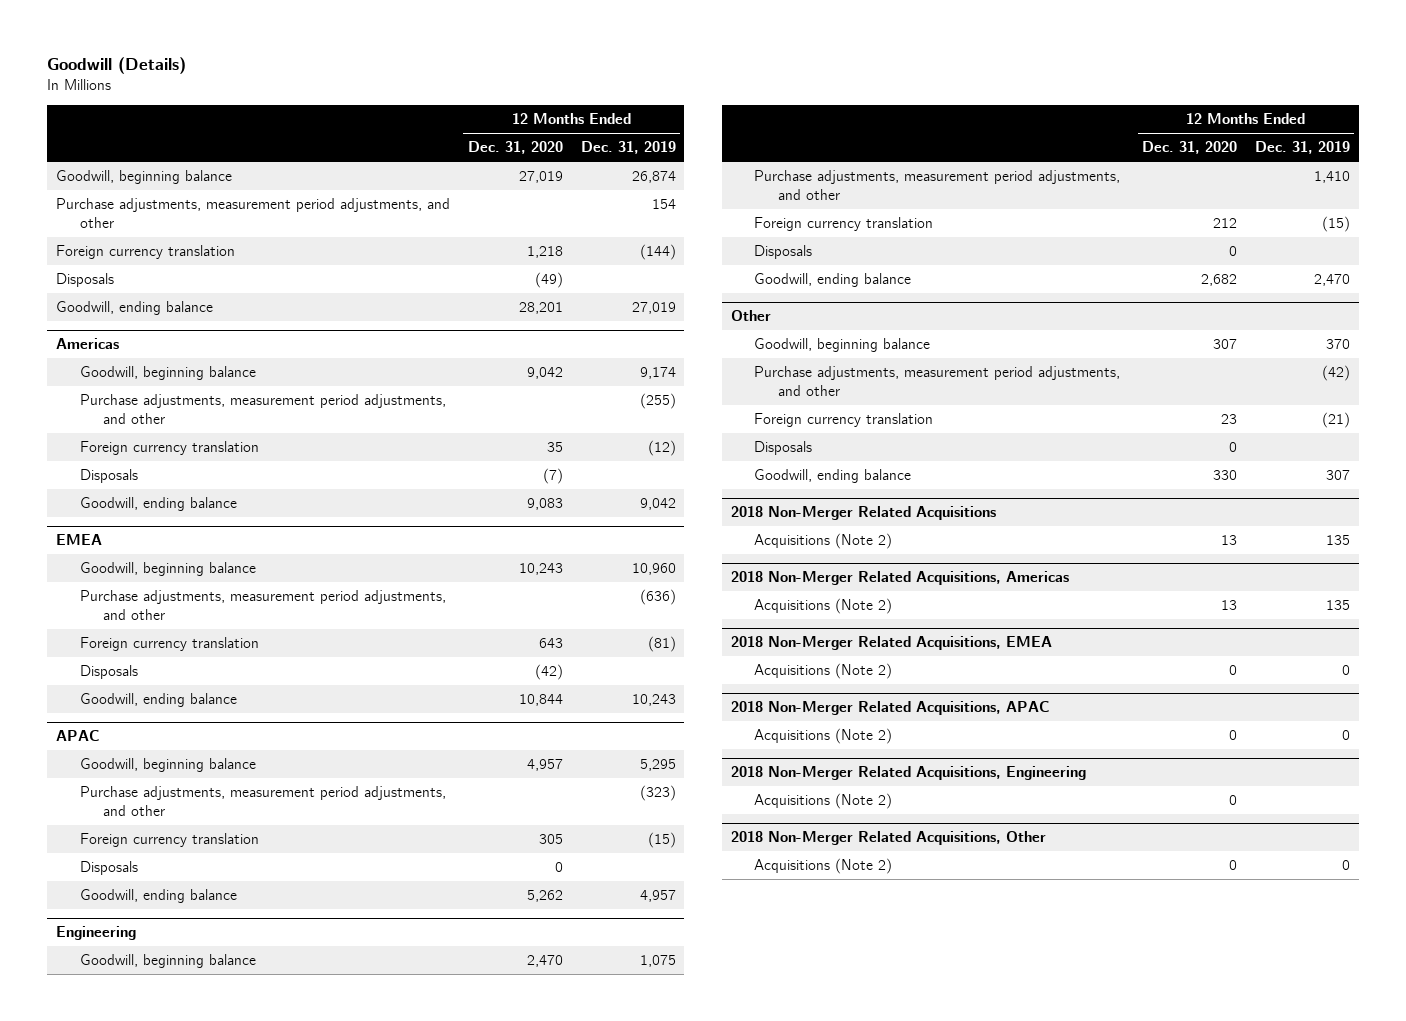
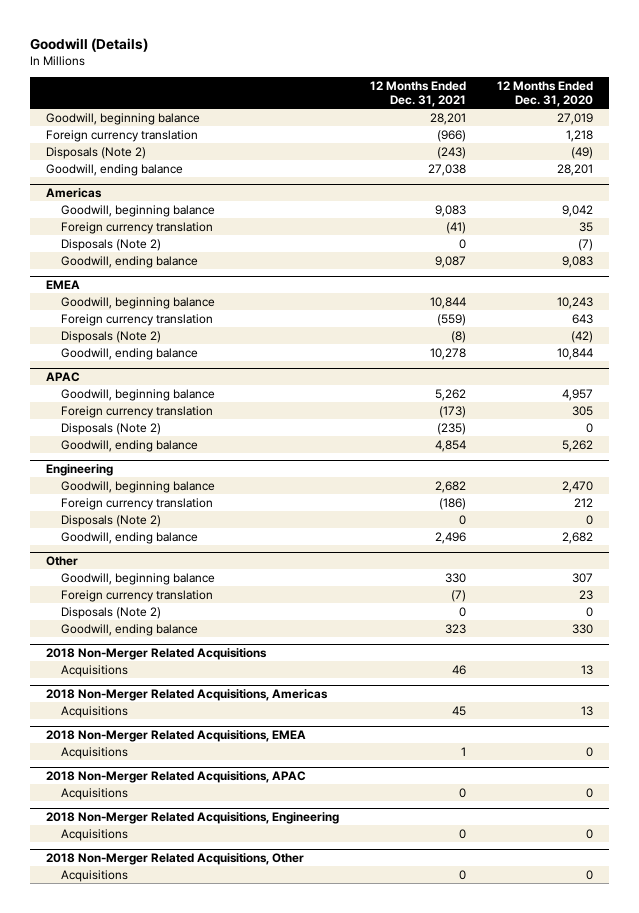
[580,141,676,155] Dec. 31, 2019 -> none
none -> [369,80,466,108] 12 Months Ended Dec. 31, 2021
[56,198,451,228] Purchase adjustments, measurement period adjustments, and other -> none
[56,273,115,288] Disposals -> [45,146,146,159] Disposals (Note 2)
[79,394,446,424] Purchase adjustments, measurement period adjustments, and other -> none
[79,469,138,484] Disposals -> [61,238,162,251] Disposals (Note 2)
[79,590,446,620] Purchase adjustments, measurement period adjustments, and other -> none
[79,665,138,680] Disposals -> [61,330,162,343] Disposals (Note 2)
[79,786,446,816] Purchase adjustments, measurement period adjustments, and other -> none
[79,861,138,876] Disposals -> [61,422,162,435] Disposals (Note 2)
[754,170,1121,200] Purchase adjustments, measurement period adjustments, and other -> none
[754,245,813,260] Disposals -> [61,514,162,527] Disposals (Note 2)
[754,366,1121,396] Purchase adjustments, measurement period adjustments, and other -> none
[754,441,813,456] Disposals -> [61,606,162,619] Disposals (Note 2)
[754,533,893,550] Acquisitions (Note 2) -> [61,664,129,677] Acquisitions
[754,598,893,615] Acquisitions (Note 2) -> [61,705,129,718] Acquisitions
[754,663,893,680] Acquisitions (Note 2) -> [61,746,129,759] Acquisitions
[754,728,893,745] Acquisitions (Note 2) -> [61,787,129,800] Acquisitions
[754,793,893,810] Acquisitions (Note 2) -> [61,828,129,841] Acquisitions
[754,858,893,875] Acquisitions (Note 2) -> [61,869,129,882] Acquisitions

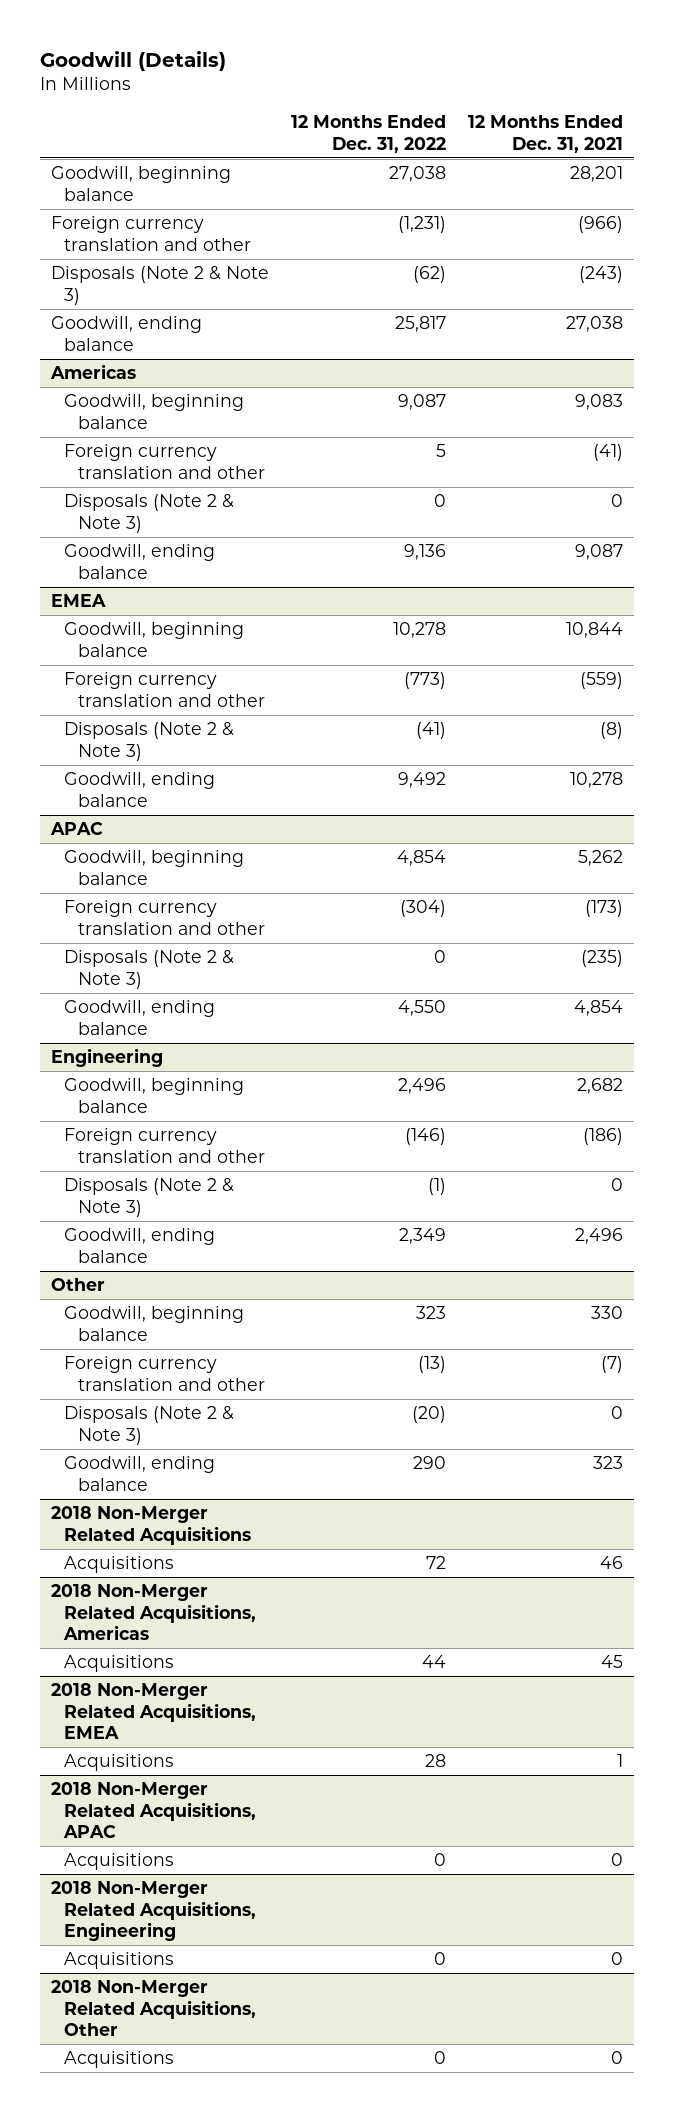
[497,80,594,108] 12 Months Ended Dec. 31, 2020 -> none
none -> [290,115,446,153] 12 Months Ended Dec. 31, 2022
[45,129,198,142] Foreign currency translation -> [50,216,252,251] Foreign currency translation and other
[45,146,146,159] Disposals (Note 2) -> [50,266,269,305] Disposals (Note 2 & Note 3)
[61,221,214,234] Foreign currency translation -> [64,444,265,479] Foreign currency translation and other
[61,238,162,251] Disposals (Note 2) -> [64,494,235,533] Disposals (Note 2 & Note 3)
[61,313,214,326] Foreign currency translation -> [64,672,265,707] Foreign currency translation and other
[61,330,162,343] Disposals (Note 2) -> [64,722,235,761] Disposals (Note 2 & Note 3)
[61,405,214,418] Foreign currency translation -> [64,900,265,935] Foreign currency translation and other
[61,422,162,435] Disposals (Note 2) -> [64,950,235,989] Disposals (Note 2 & Note 3)
[61,497,214,510] Foreign currency translation -> [64,1128,265,1163] Foreign currency translation and other
[61,514,162,527] Disposals (Note 2) -> [64,1178,235,1217] Disposals (Note 2 & Note 3)
[61,589,214,602] Foreign currency translation -> [64,1356,265,1391] Foreign currency translation and other
[61,606,162,619] Disposals (Note 2) -> [64,1406,235,1445] Disposals (Note 2 & Note 3)

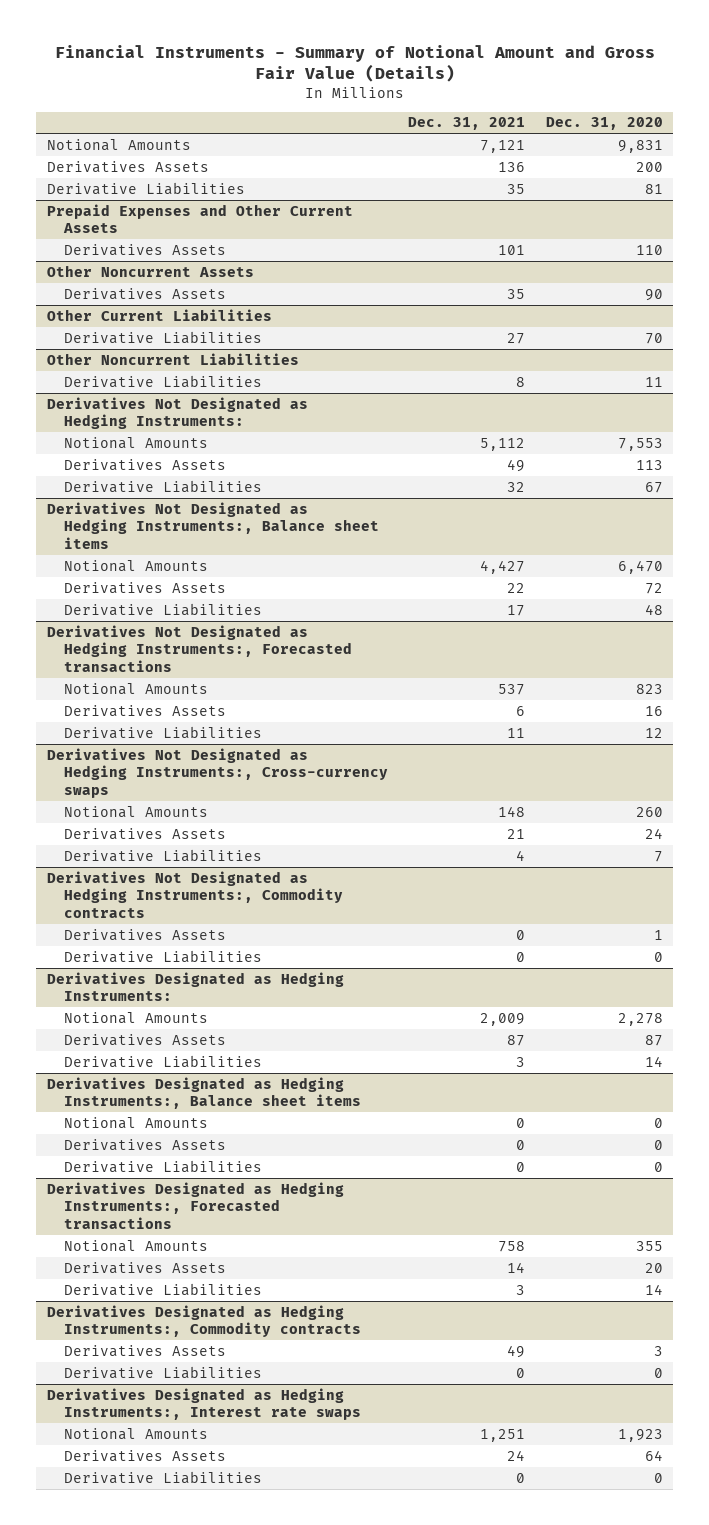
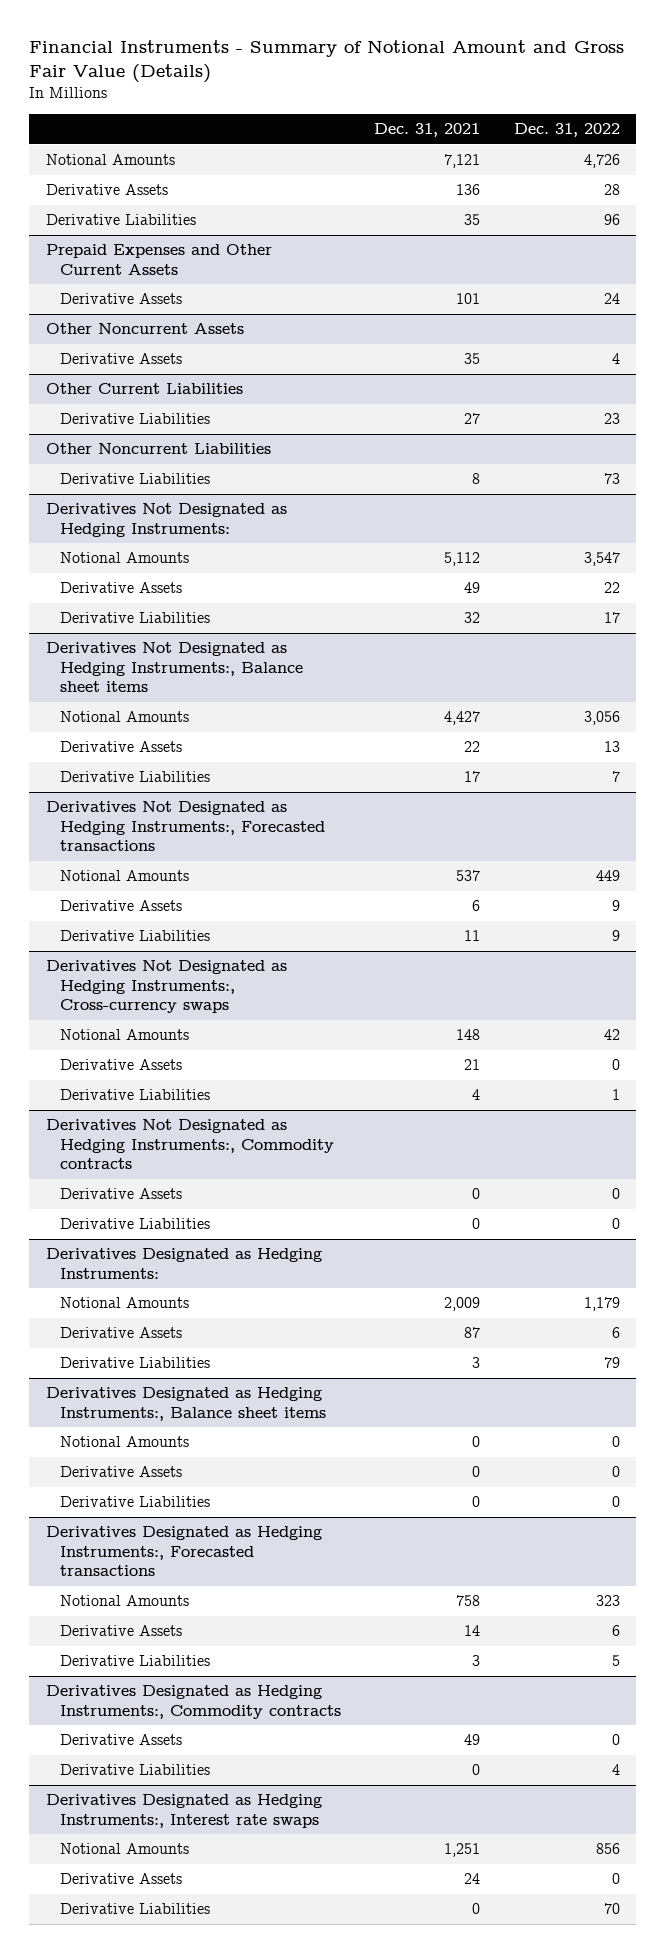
[545,117,663,131] Dec. 31, 2020 -> none
none -> [513,123,620,138] Dec. 31, 2022
[46,160,209,173] Derivatives Assets -> [45,184,168,196] Derivative Assets
[64,243,227,256] Derivatives Assets -> [59,293,182,305] Derivative Assets
[64,287,227,300] Derivatives Assets -> [59,353,182,365] Derivative Assets
[64,458,227,471] Derivatives Assets -> [59,582,182,594] Derivative Assets
[64,581,227,594] Derivatives Assets -> [59,741,182,753] Derivative Assets
[64,704,227,717] Derivatives Assets -> [59,900,182,912] Derivative Assets
[64,827,227,840] Derivatives Assets -> [59,1059,182,1071] Derivative Assets
[64,928,227,941] Derivatives Assets -> [59,1188,182,1200] Derivative Assets
[64,1033,227,1046] Derivatives Assets -> [59,1327,182,1339] Derivative Assets
[64,1138,227,1151] Derivatives Assets -> [59,1466,182,1478] Derivative Assets
[64,1261,227,1274] Derivatives Assets -> [59,1625,182,1637] Derivative Assets
[64,1344,227,1357] Derivatives Assets -> [59,1734,182,1746] Derivative Assets
[64,1449,227,1462] Derivatives Assets -> [59,1873,182,1885] Derivative Assets

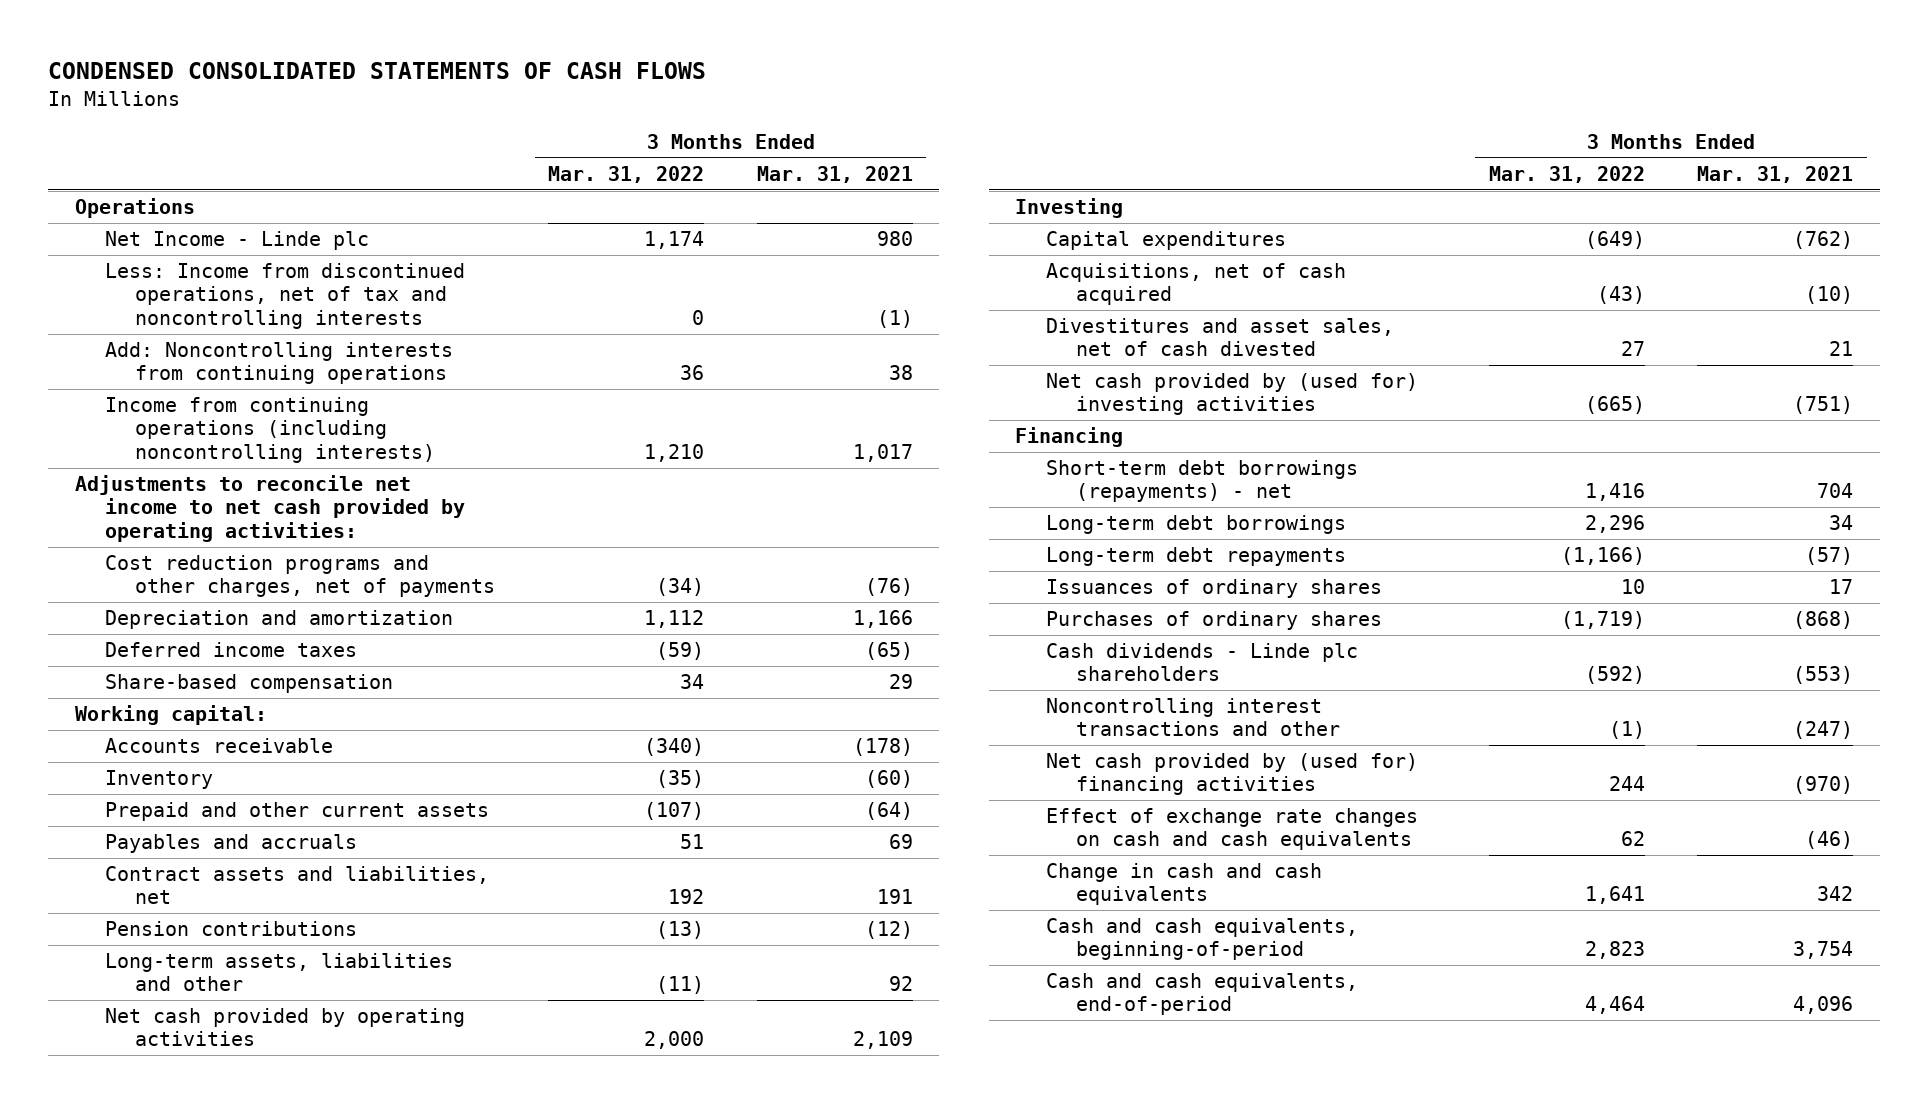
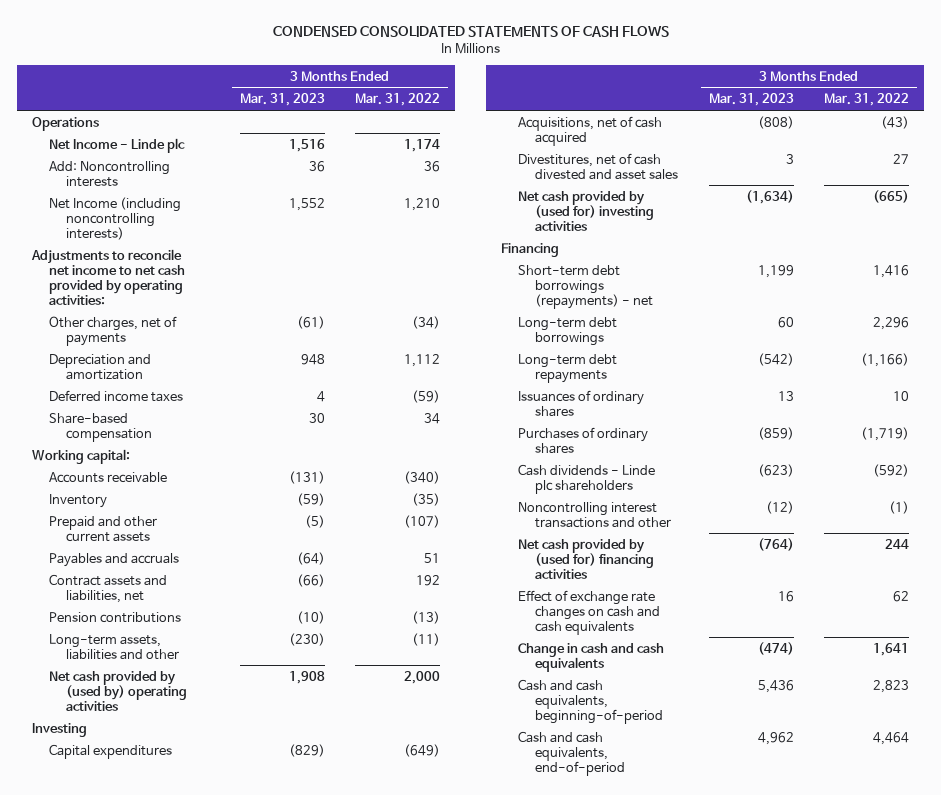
[756,166,913,184] Mar. 31, 2021 -> none
none -> [239,93,325,107] Mar. 31, 2023
[105,263,466,329] Less: Income from discontinued operations, net of tax and noncontrolling interests -> none
[105,342,454,385] Add: Noncontrolling interests from continuing operations -> [49,160,171,187] Add: Noncontrolling interests
[105,397,436,463] Income from continuing operations (including noncontrolling interests) -> [49,196,182,240] Net Income (including noncontrolling interests)
[105,555,496,598] Cost reduction programs and other charges, net of payments -> [49,315,178,346] Other charges, net of payments
[105,1008,466,1047] Net cash provided by operating activities -> [49,670,188,711] Net cash provided by (used by) operating activities
[1045,318,1394,357] Divestitures and asset sales, net of cash divested -> [518,152,679,180] Divestitures, net of cash divested and asset sales

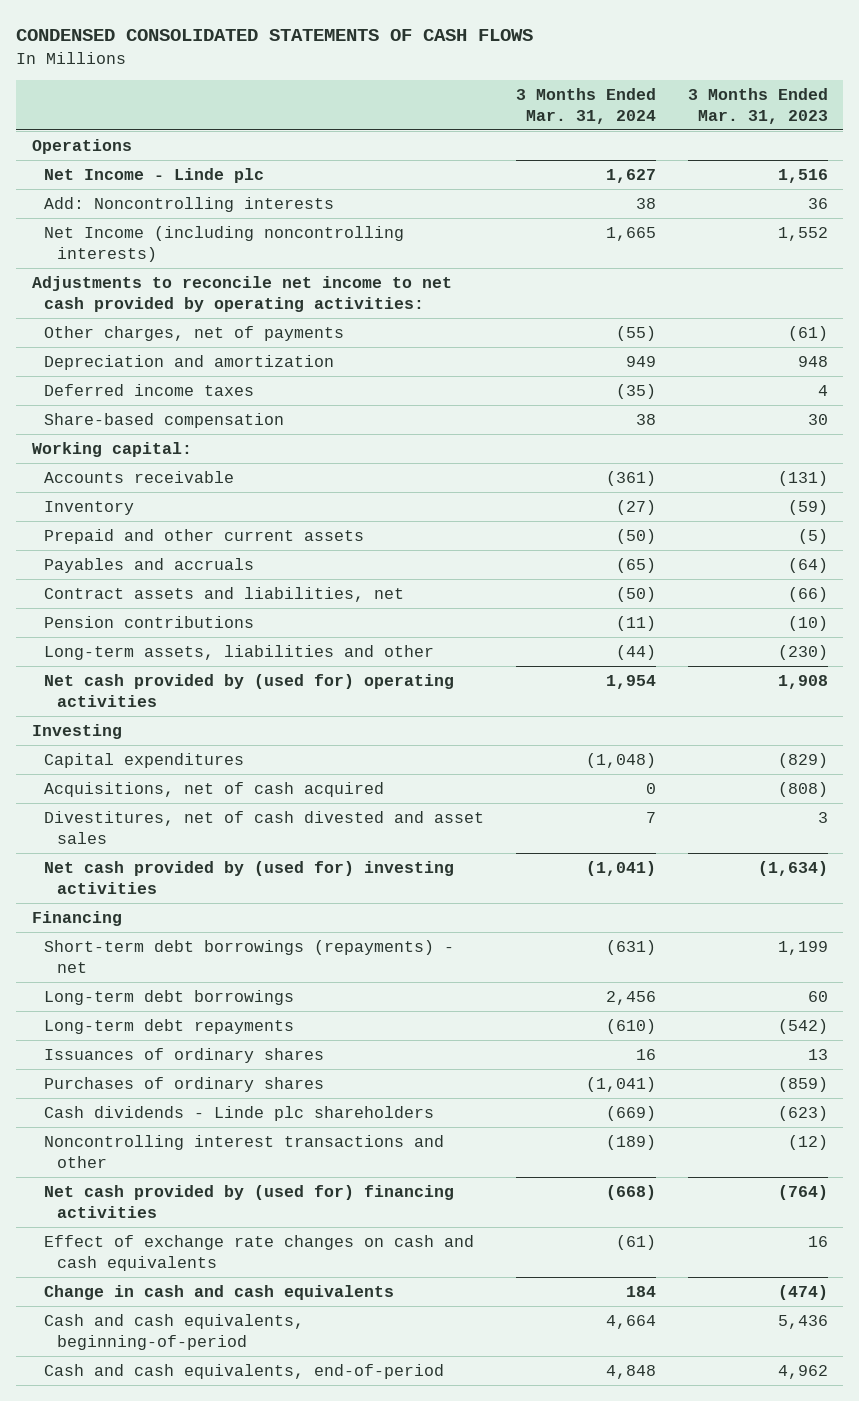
[354,93,440,107] Mar. 31, 2022 -> none
none -> [515,88,656,124] 3 Months Ended Mar. 31, 2024
[49,670,188,711] Net cash provided by (used by) operating activities -> [44,673,455,707] Net cash provided by (used for) operating activities

